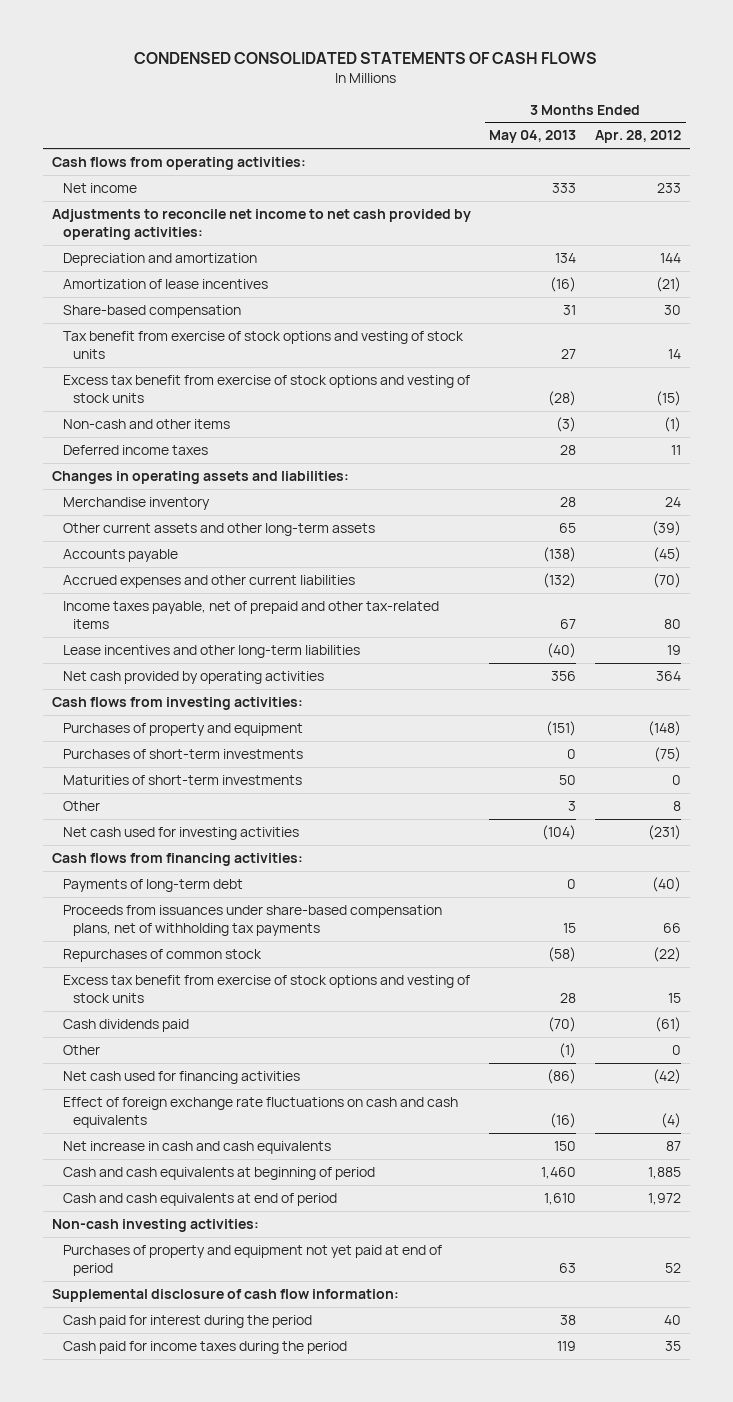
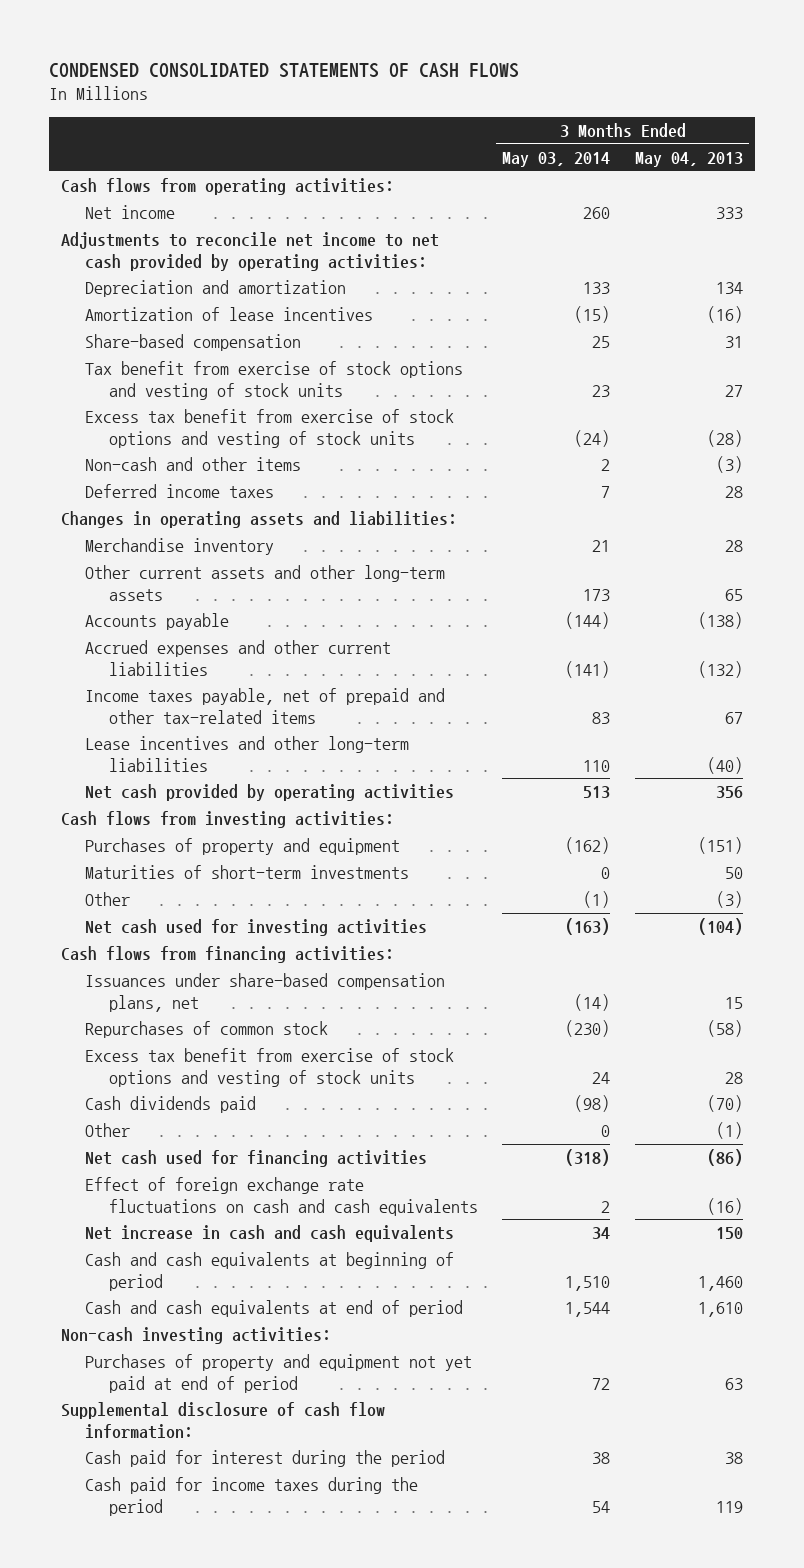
[595,130,682,144] Apr. 28, 2012 -> none
none -> [502,151,611,167] May 03, 2014
[62,748,303,759] Purchases of short-term investments -> none
[568,800,577,811] 3 -> [715,891,743,909] (3)
[62,878,243,892] Payments of long-term debt -> none
[62,904,442,936] Proceeds from issuances under share-based compensation plans, net of withholding tax payments -> [85,973,446,1012] Issuances under share-based compensation plans, net

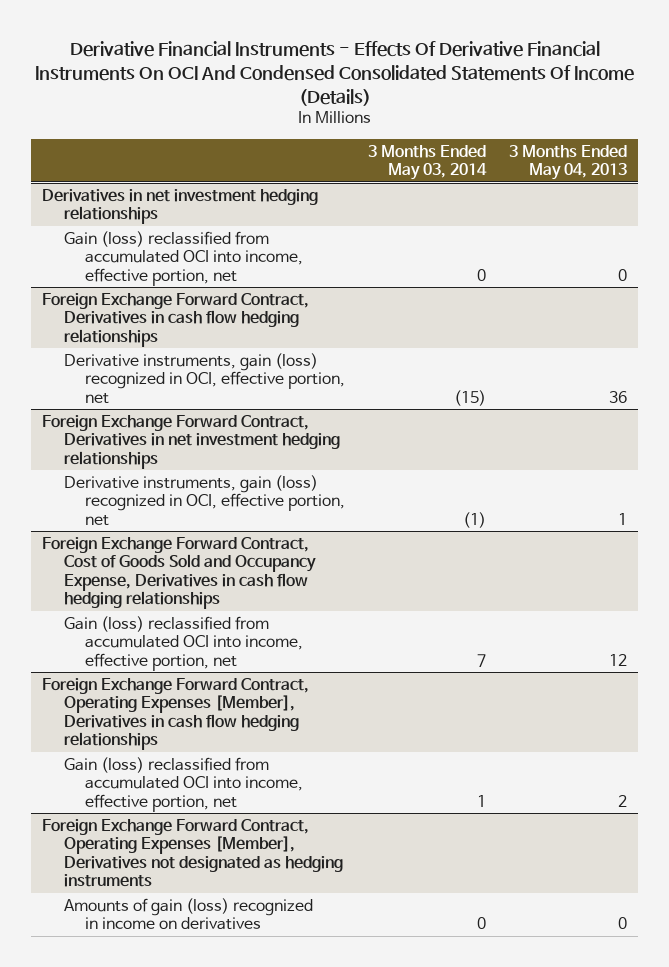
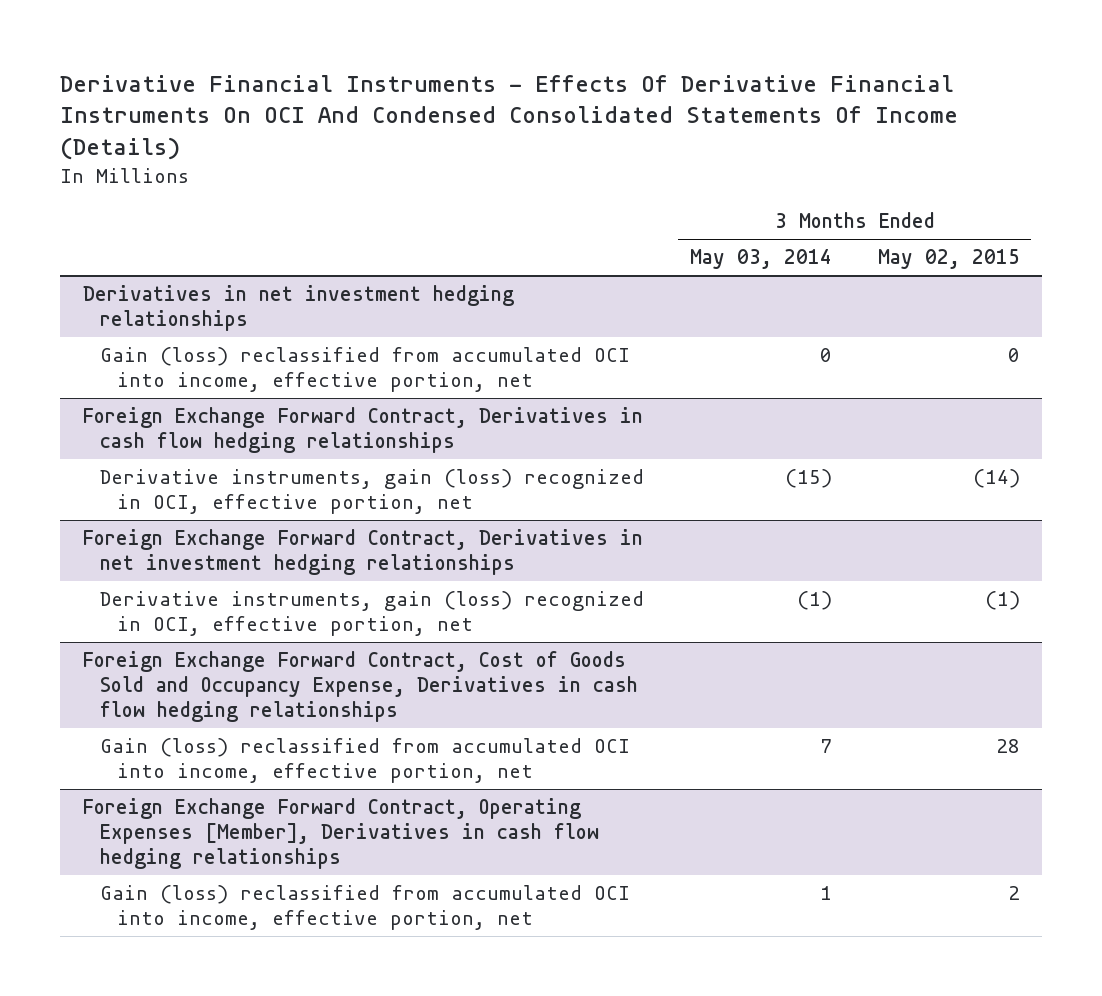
[508,144,627,180] 3 Months Ended May 04, 2013 -> none
none -> [877,249,1020,270] May 02, 2015
[42,818,343,887] Foreign Exchange Forward Contract, Operating Expenses [Member], Derivatives not designated as hedging instruments -> none
[63,897,313,931] Amounts of gain (loss) recognized in income on derivatives -> none

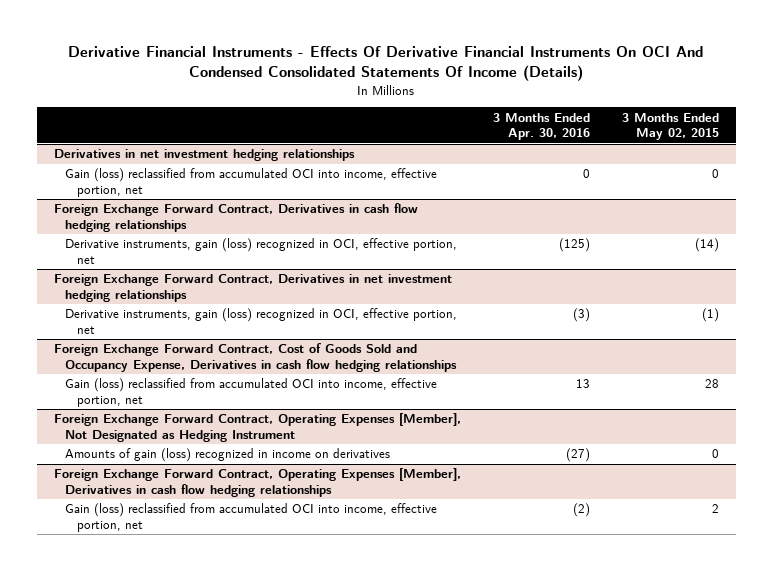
[689,249,832,270] May 03, 2014 -> none
none -> [492,112,590,141] 3 Months Ended Apr. 30, 2016
none -> [53,413,461,442] Foreign Exchange Forward Contract, Operating Expenses [Member], Not Designated as Hedging Instrument
none -> [65,448,391,463] Amounts of gain (loss) recognized in income on derivatives

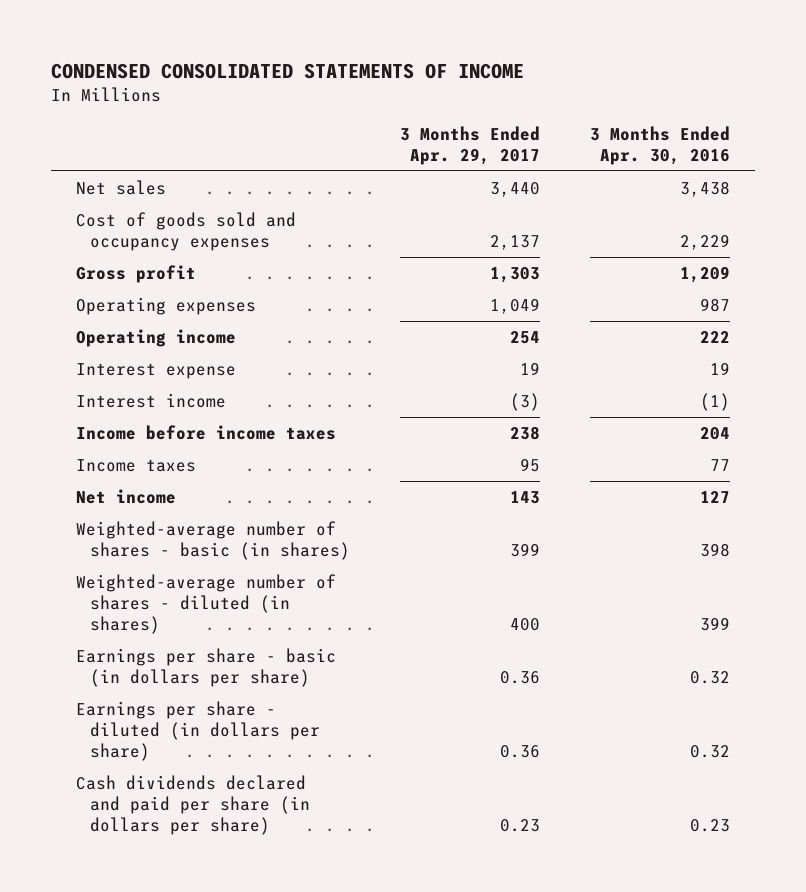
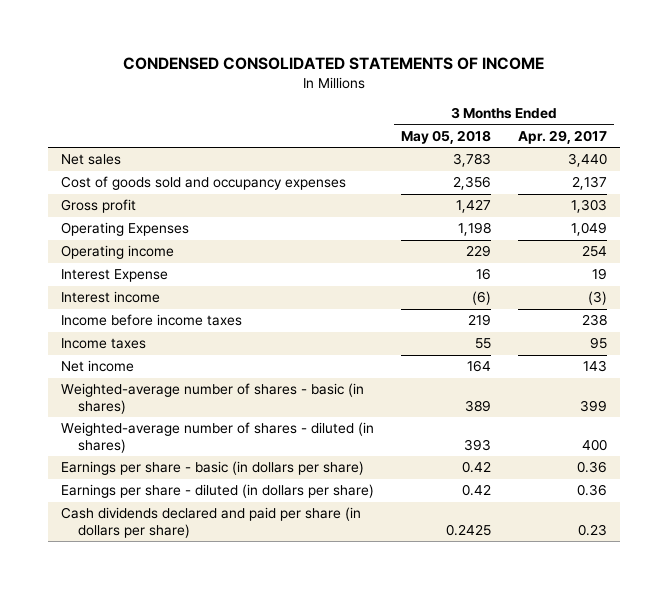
[590,126,731,166] 3 Months Ended Apr. 30, 2016 -> none
none -> [401,129,492,144] May 05, 2018
[76,296,257,315] Operating expenses -> [61,222,190,237] Operating Expenses
[76,362,237,379] Interest expense -> [61,269,169,283] Interest Expense

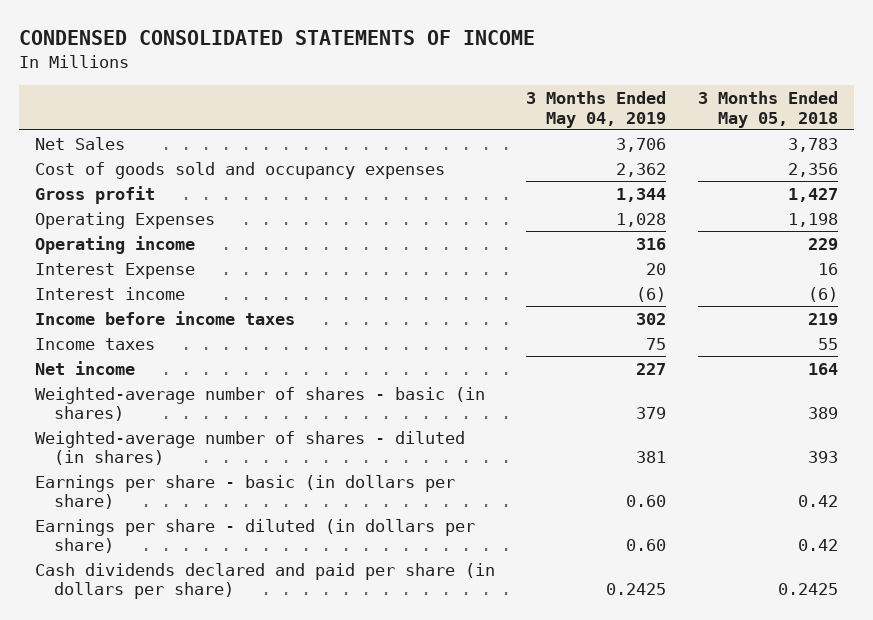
[517,129,607,144] Apr. 29, 2017 -> none
none -> [526,90,667,128] 3 Months Ended May 04, 2019
[61,154,122,166] Net sales -> [34,136,125,150] Net Sales

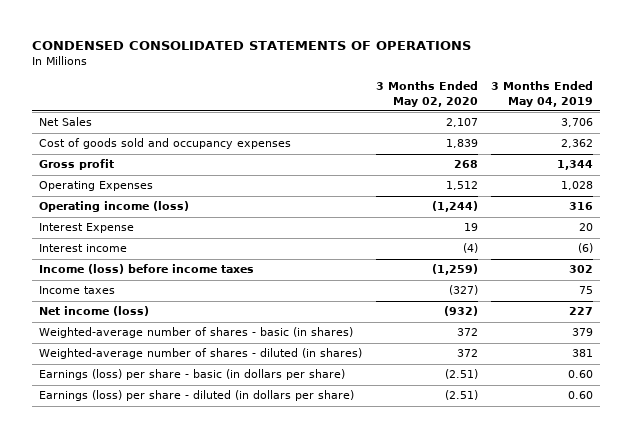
[18,30,535,46] CONDENSED CONSOLIDATED STATEMENTS OF INCOME -> [32,40,472,50] CONDENSED CONSOLIDATED STATEMENTS OF OPERATIONS
[698,90,839,128] 3 Months Ended May 05, 2018 -> none
none -> [375,81,478,107] 3 Months Ended May 02, 2020
[34,235,195,254] Operating income -> [39,201,190,213] Operating income (loss)
[34,310,295,325] Income before income taxes -> [39,264,255,275] Income (loss) before income taxes
[34,360,135,375] Net income -> [39,306,150,317] Net income (loss)
[34,562,495,600] Cash dividends declared and paid per share (in dollars per share) -> none
[34,474,455,510] Earnings per share - basic (in dollars per share) -> [39,369,346,381] Earnings (loss) per share - basic (in dollars per share)
[34,518,475,554] Earnings per share - diluted (in dollars per share) -> [39,390,355,402] Earnings (loss) per share - diluted (in dollars per share)

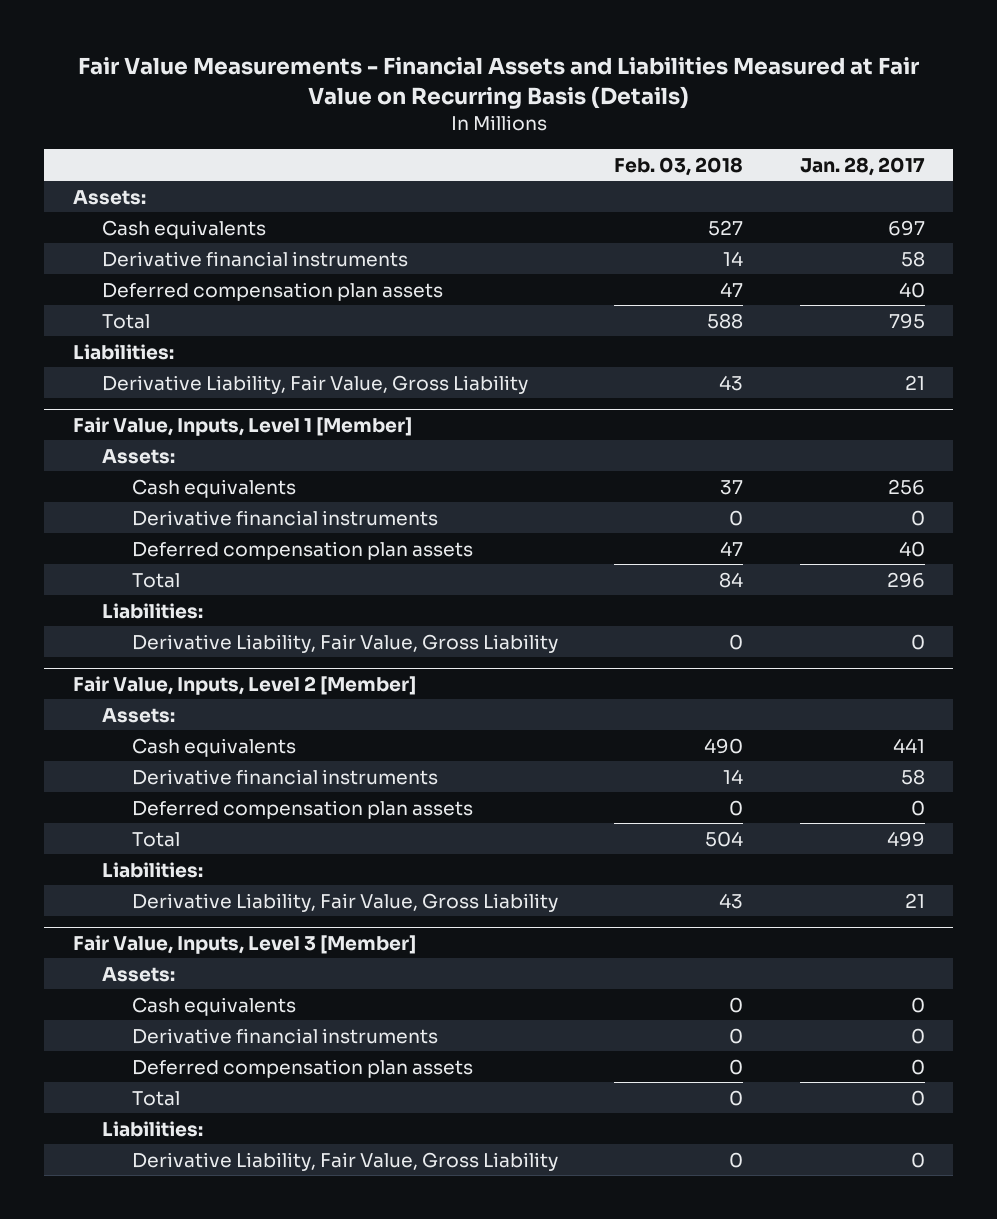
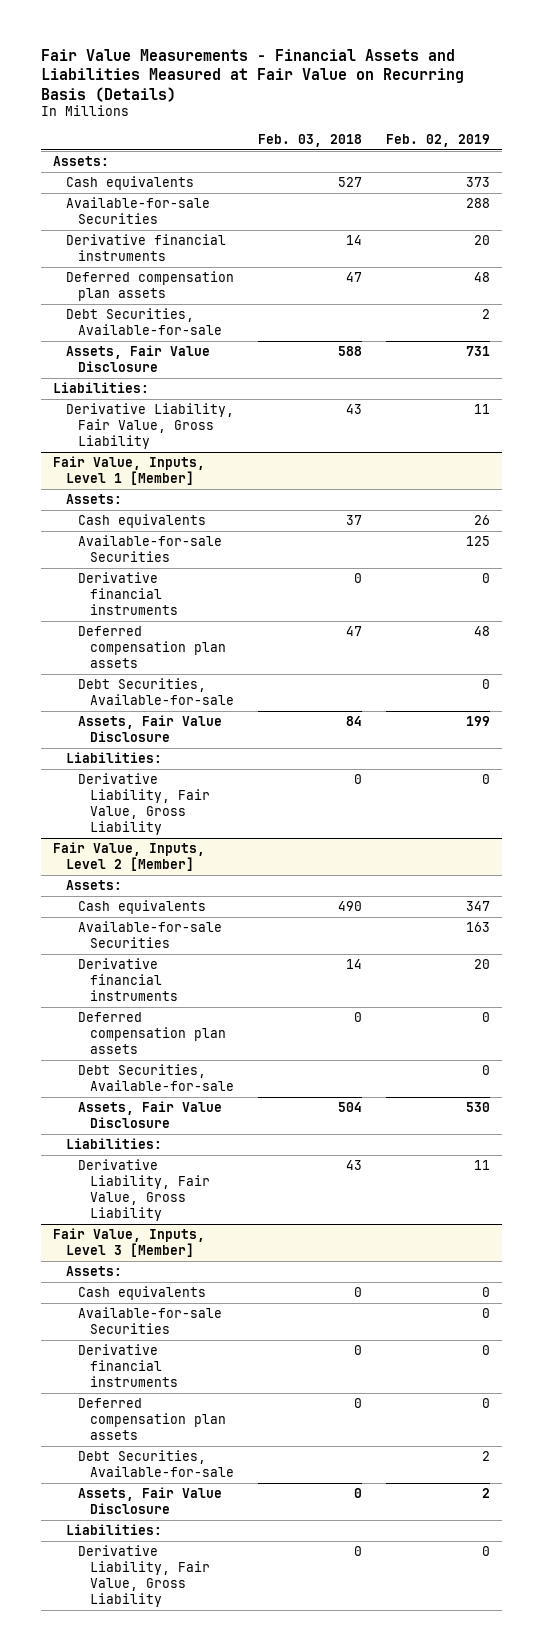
[799,156,925,176] Jan. 28, 2017 -> none
none -> [385,133,490,147] Feb. 02, 2019
none -> [65,197,210,224] Available-for-sale Securities
none -> [65,308,222,335] Debt Securities, Available-for-sale
[102,313,151,329] Total -> [65,345,210,372] Assets, Fair Value Disclosure
none -> [77,535,222,562] Available-for-sale Securities
[131,572,180,588] Total -> none
none -> [77,678,235,705] Debt Securities, Available-for-sale
none -> [77,715,222,742] Assets, Fair Value Disclosure
none -> [77,921,222,948] Available-for-sale Securities
[131,831,180,847] Total -> none
none -> [77,1064,235,1091] Debt Securities, Available-for-sale
none -> [77,1101,222,1128] Assets, Fair Value Disclosure
none -> [77,1307,222,1334] Available-for-sale Securities
[131,1090,180,1106] Total -> none
none -> [77,1450,235,1477] Debt Securities, Available-for-sale
none -> [77,1487,222,1514] Assets, Fair Value Disclosure

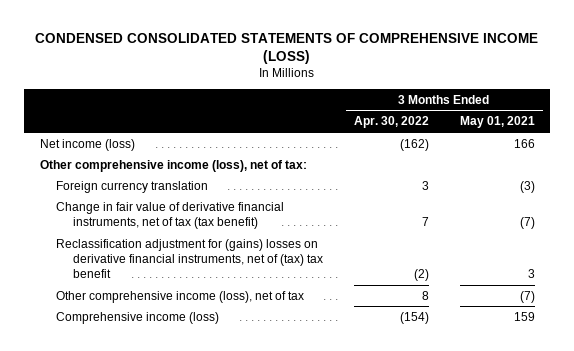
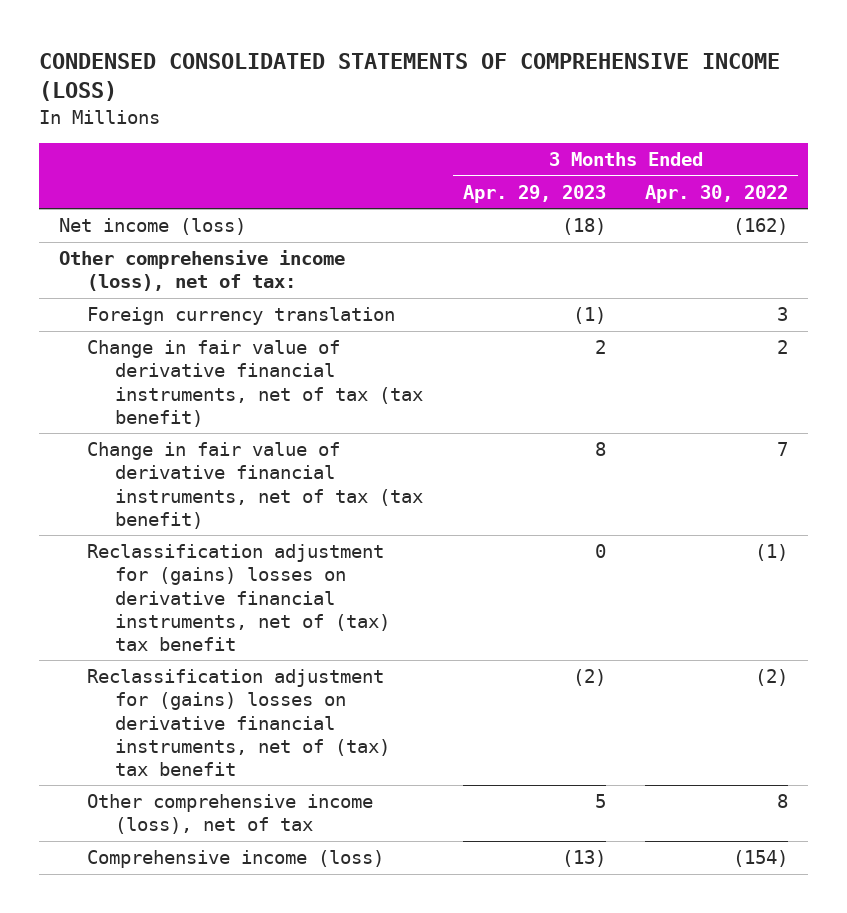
[459,116,535,129] May 01, 2021 -> none
none -> [462,184,606,203] Apr. 29, 2023
none -> [87,340,424,427] Change in fair value of derivative financial instruments, net of tax (tax benefit)
none -> [87,544,391,651] Reclassification adjustment for (gains) losses on derivative financial instruments, net of (tax) tax benefit

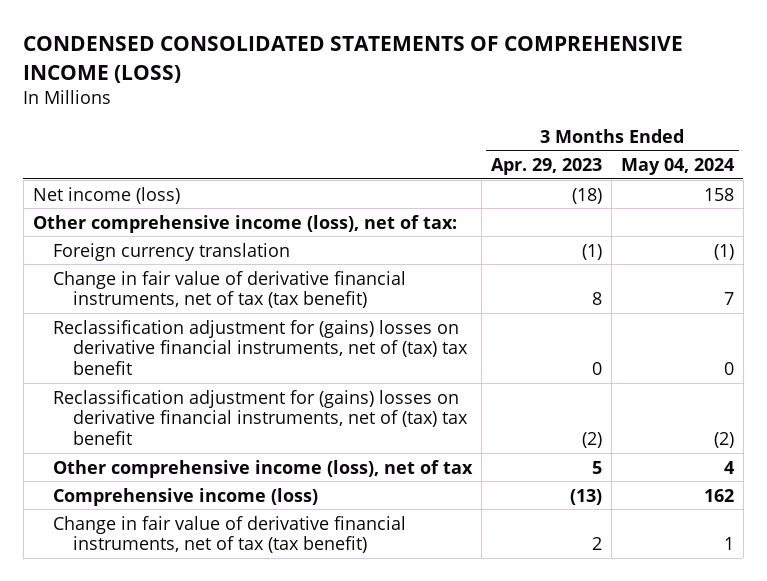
[645,184,789,203] Apr. 30, 2022 -> none
none -> [620,158,734,176] May 04, 2024
[87,340,424,427] Change in fair value of derivative financial instruments, net of tax (tax benefit) -> [52,515,406,554] Change in fair value of derivative financial instruments, net of tax (tax benefit)

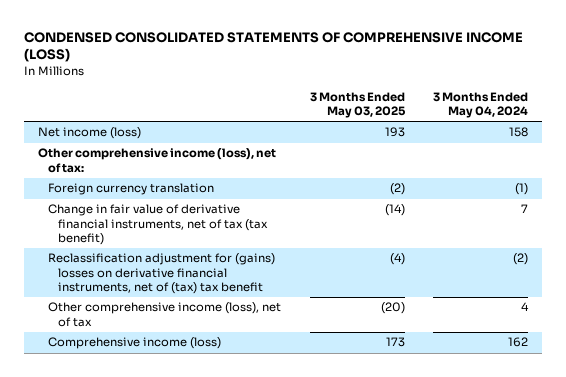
[490,158,602,176] Apr. 29, 2023 -> none
none -> [309,91,406,119] 3 Months Ended May 03, 2025
[52,319,469,376] Reclassification adjustment for (gains) losses on derivative financial instruments, net of (tax) tax benefit -> none
[52,515,406,554] Change in fair value of derivative financial instruments, net of tax (tax benefit) -> none

